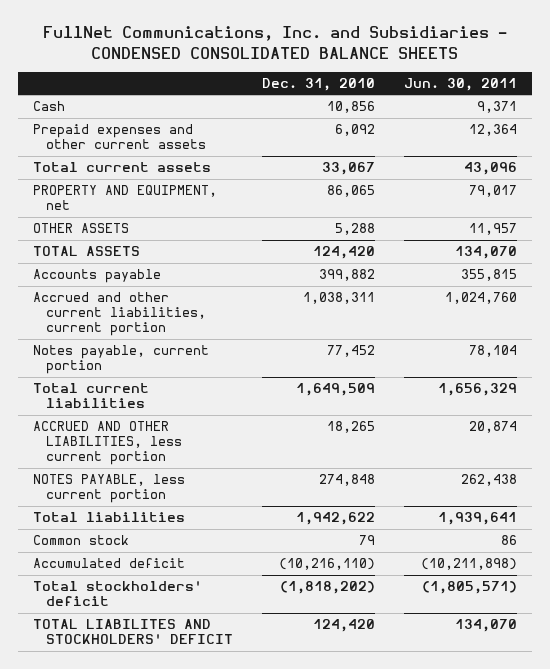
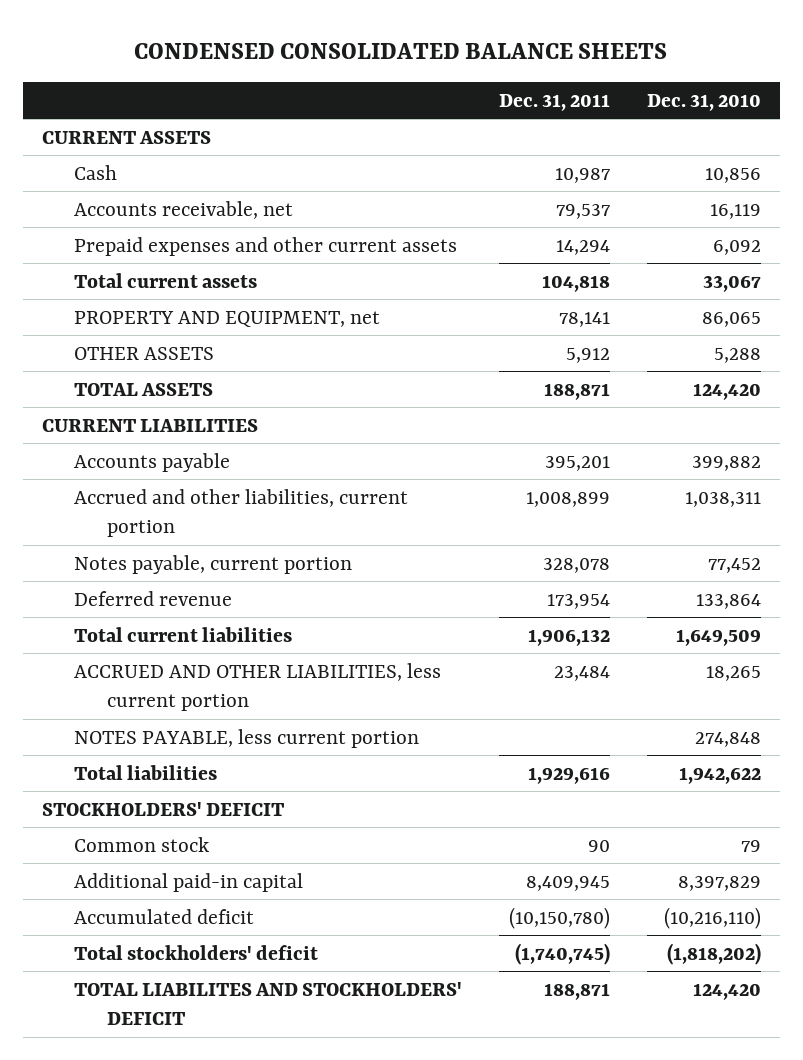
[42,26,507,59] FullNet Communications, Inc. and Subsidiaries - CONDENSED CONSOLIDATED BALANCE SHEETS -> [134,42,668,59] CONDENSED CONSOLIDATED BALANCE SHEETS
[404,77,518,91] Jun. 30, 2011 -> none
none -> [499,93,611,111] Dec. 31, 2011
none -> [41,130,211,144] CURRENT ASSETS
none -> [74,200,294,219] Accounts receivable, net
none -> [41,418,258,432] CURRENT LIABILITIES
[32,292,206,337] Accrued and other current liabilities, current portion -> [74,488,409,538] Accrued and other liabilities, current portion
none -> [74,590,233,606] Deferred revenue
none -> [41,801,285,816] STOCKHOLDERS' DEFICIT
none -> [74,872,304,892] Additional paid-in capital

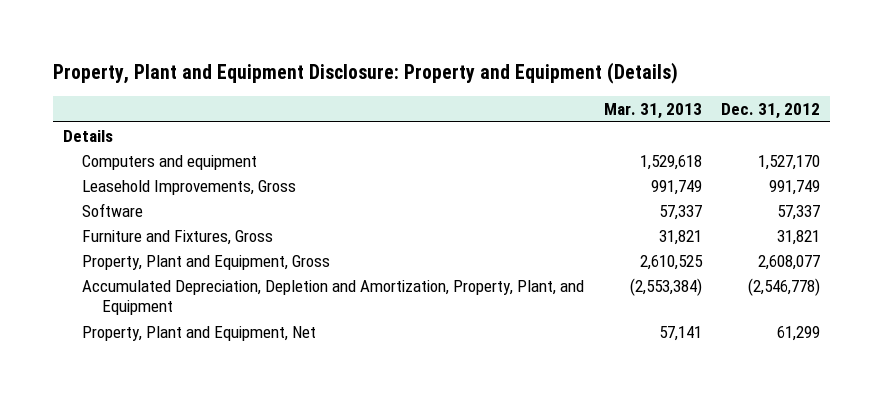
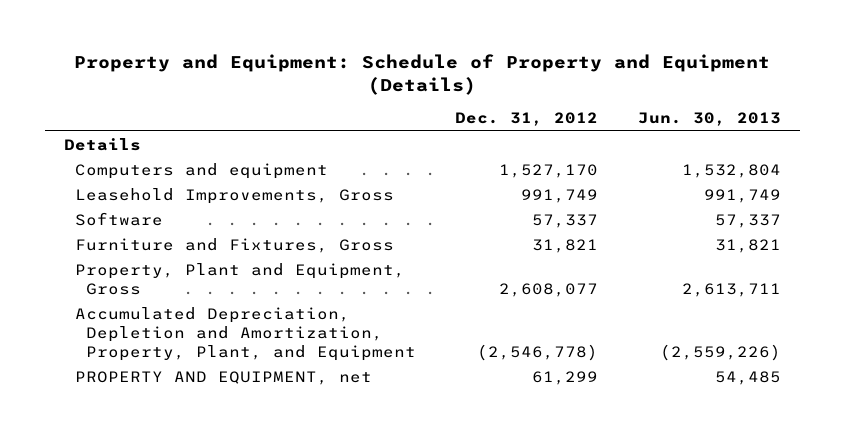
[53,62,679,85] Property, Plant and Equipment Disclosure: Property and Equipment (Details) -> [74,53,771,95] Property and Equipment: Schedule of Property and Equipment (Details)
[603,102,702,119] Mar. 31, 2013 -> none
none -> [637,112,781,127] Jun. 30, 2013
[82,325,317,341] Property, Plant and Equipment, Net -> [75,370,373,385] PROPERTY AND EQUIPMENT, net

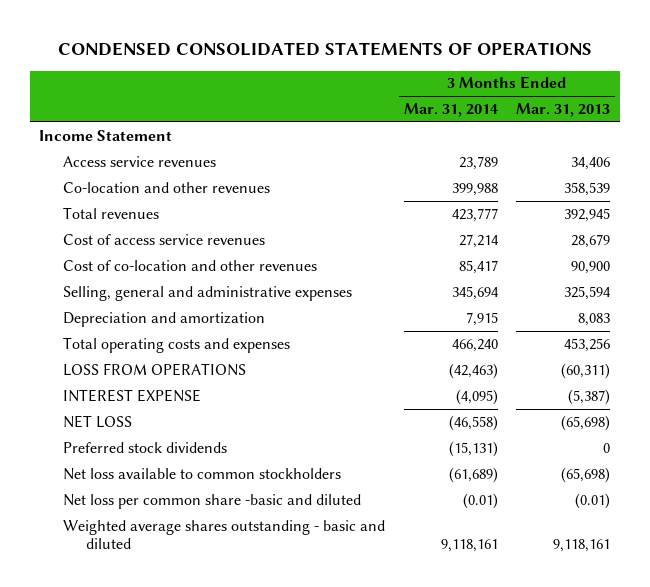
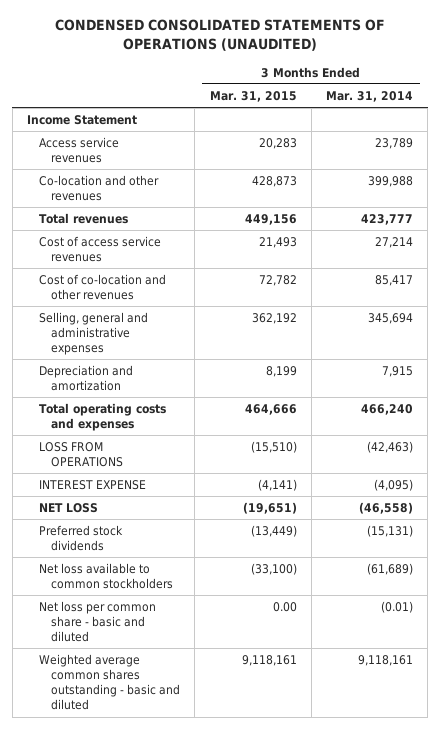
[57,41,592,56] CONDENSED CONSOLIDATED STATEMENTS OF OPERATIONS -> [54,19,385,51] CONDENSED CONSOLIDATED STATEMENTS OF OPERATIONS (UNAUDITED)
[516,103,611,118] Mar. 31, 2013 -> none
none -> [209,90,297,102] Mar. 31, 2015
[62,493,361,509] Net loss per common share -basic and diluted -> [38,600,156,643] Net loss per common share - basic and diluted
[62,519,385,550] Weighted average shares outstanding - basic and diluted -> [38,653,181,711] Weighted average common shares outstanding - basic and diluted

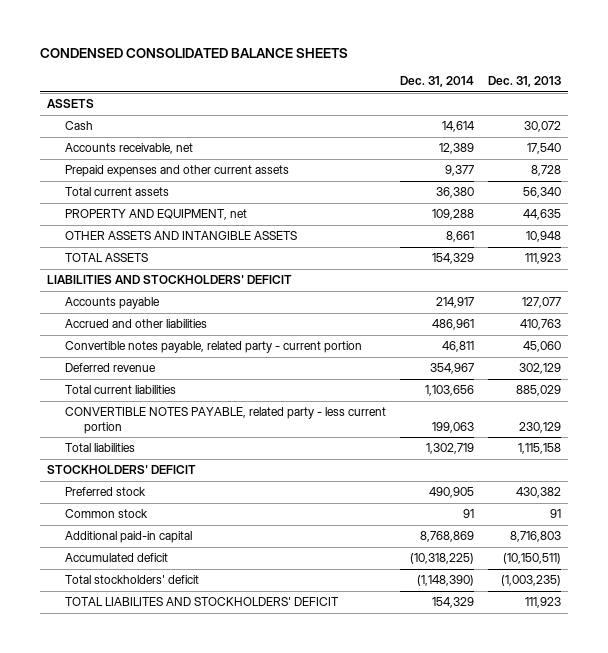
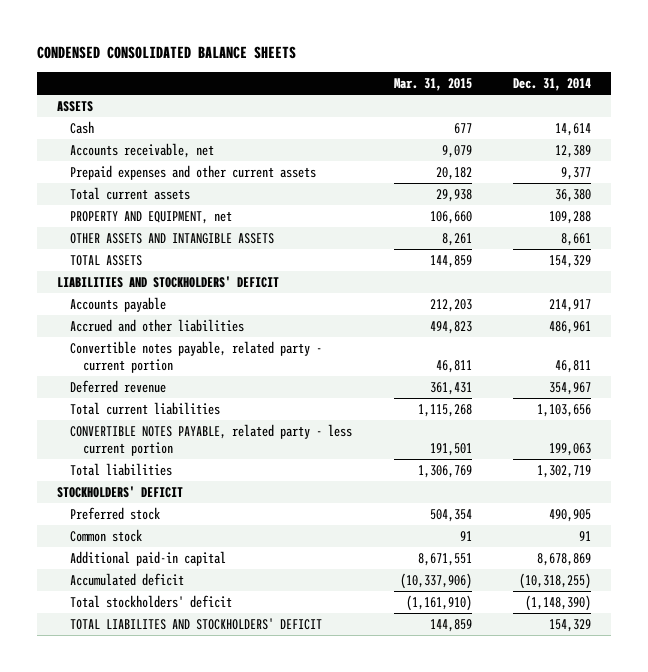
[487,76,561,88] Dec. 31, 2013 -> none
none -> [393,78,472,92] Mar. 31, 2015
[420,531,475,543] 8,768,869 -> [536,552,591,566] 8,678,869
[410,553,475,565] (10,318,225) -> [518,572,591,589] (10,318,255)

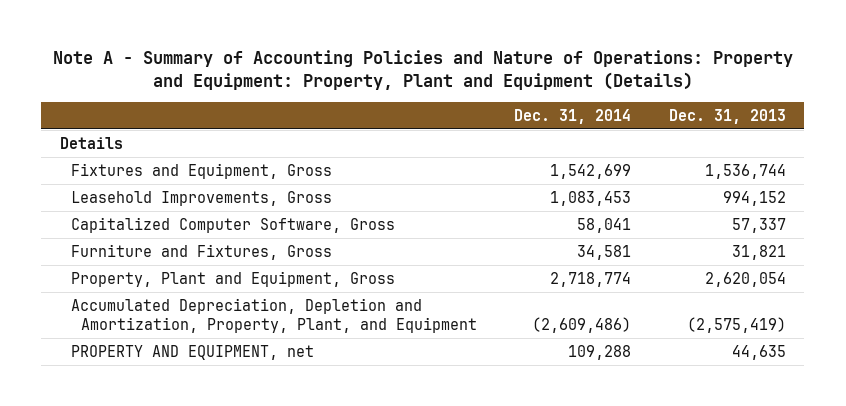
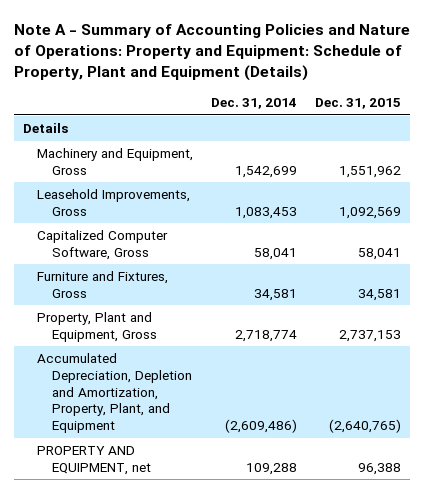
[52,50,793,91] Note A - Summary of Accounting Policies and Nature of Operations: Property and Equipment: Property, Plant and Equipment (Details) -> [13,23,410,81] Note A - Summary of Accounting Policies and Nature of Operations: Property and Equipment: Schedule of Property, Plant and Equipment (Details)
[668,108,786,124] Dec. 31, 2013 -> none
none -> [315,98,402,110] Dec. 31, 2015
[70,162,332,179] Fixtures and Equipment, Gross -> [37,148,194,175] Machinery and Equipment, Gross

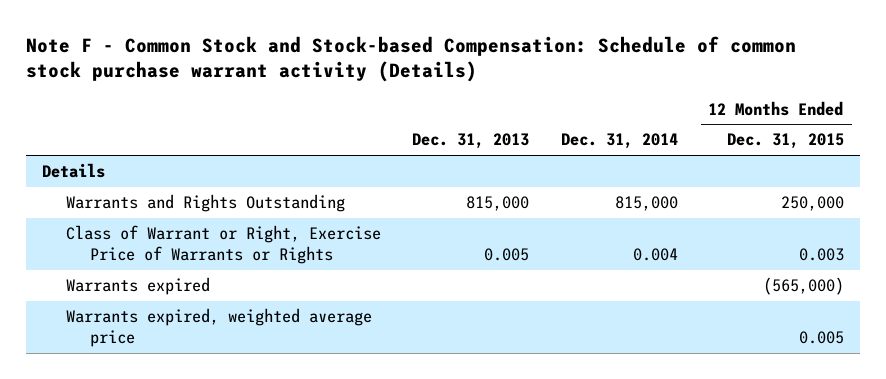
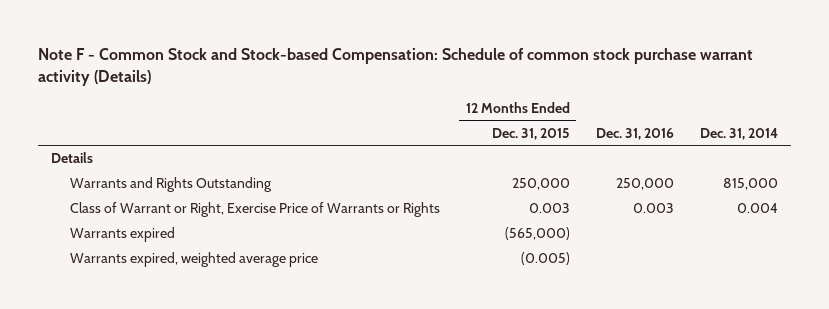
[412,133,530,150] Dec. 31, 2013 -> none
none -> [595,127,674,140] Dec. 31, 2016
[798,331,844,345] 0.005 -> [520,252,570,266] (0.005)

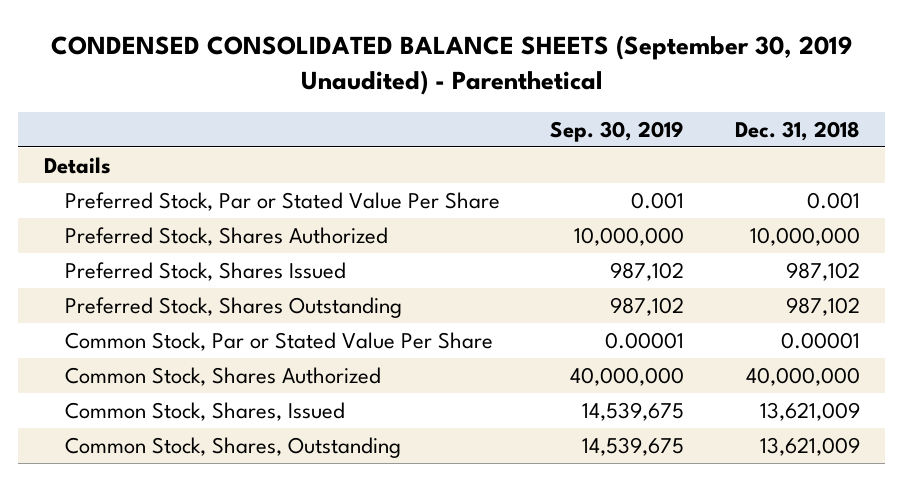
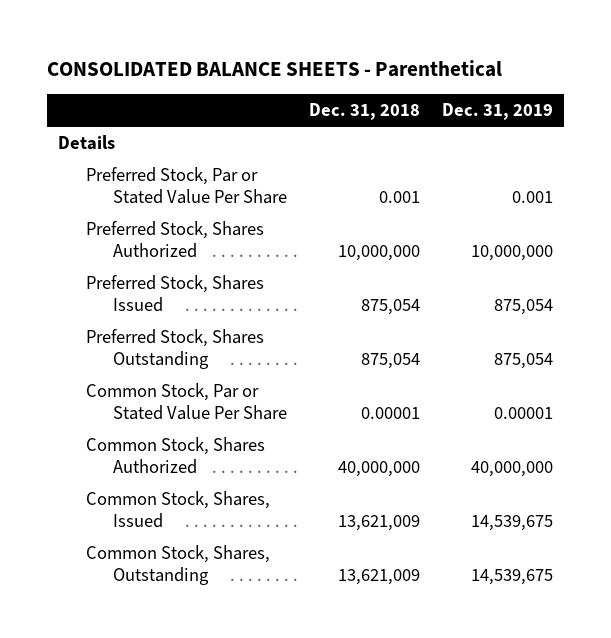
[50,34,853,95] CONDENSED CONSOLIDATED BALANCE SHEETS (September 30, 2019 Unaudited) - Parenthetical -> [47,59,503,77] CONSOLIDATED BALANCE SHEETS - Parenthetical
[550,120,685,142] Sep. 30, 2019 -> none
none -> [441,103,553,121] Dec. 31, 2019
[786,262,861,282] 987,102 -> [360,299,420,316] 875,054
[786,297,861,317] 987,102 -> [360,353,420,370] 875,054

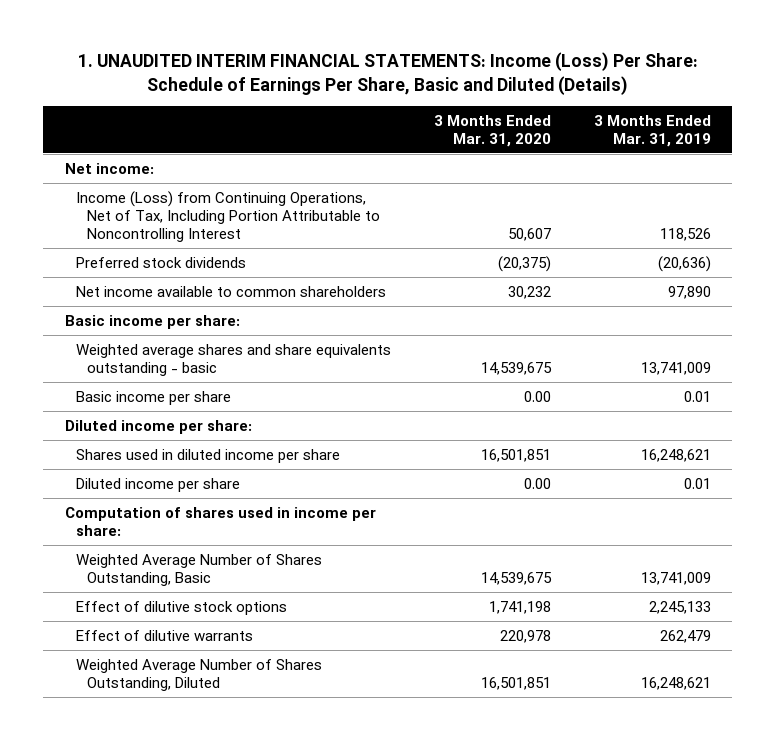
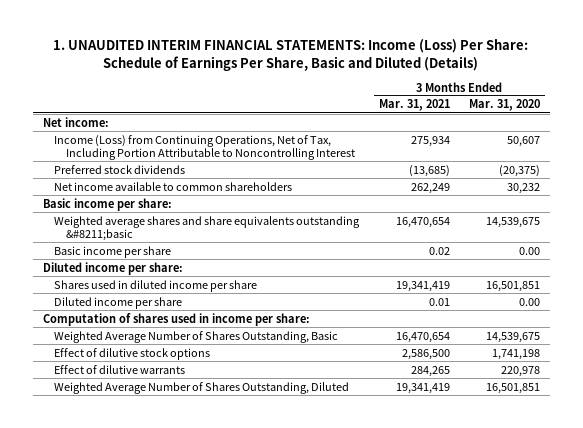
[593,114,711,147] 3 Months Ended Mar. 31, 2019 -> none
none -> [378,99,450,112] Mar. 31, 2021
[75,343,391,376] Weighted average shares and share equivalents outstanding - basic -> [54,215,361,242] Weighted average shares and share equivalents outstanding &#8211;basic

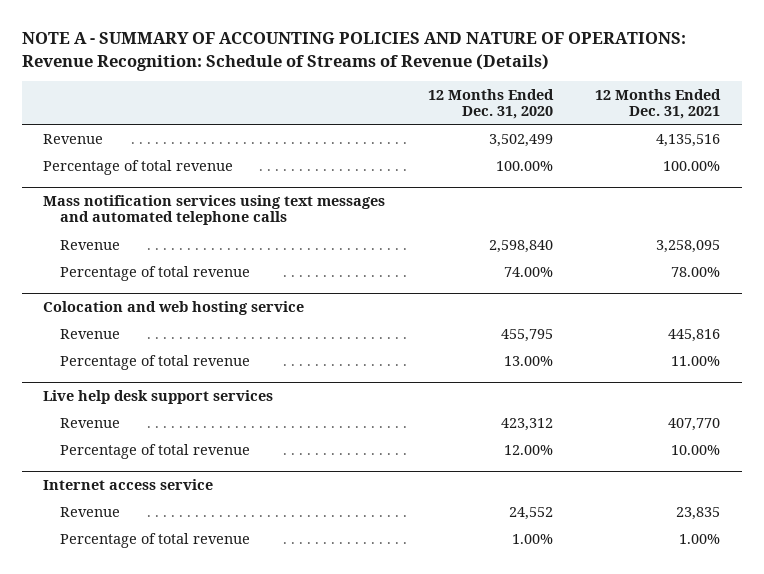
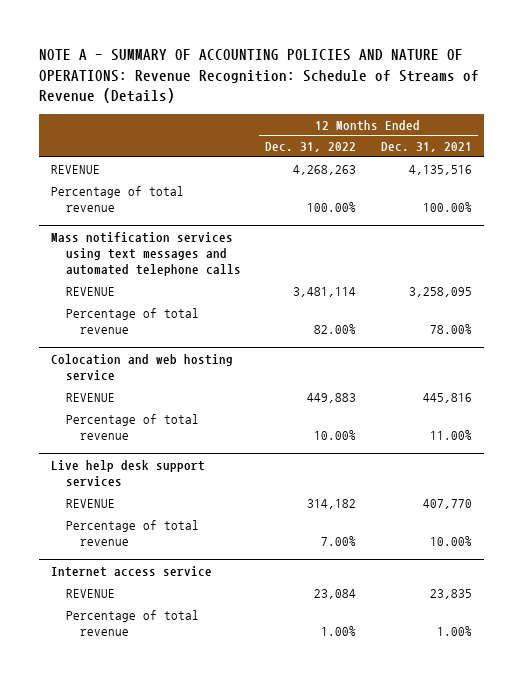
[427,88,554,120] 12 Months Ended Dec. 31, 2020 -> none
none -> [265,142,357,153] Dec. 31, 2022
[43,133,104,144] Revenue -> [51,165,101,175] REVENUE
[59,239,120,250] Revenue -> [65,287,115,297] REVENUE
[59,328,120,339] Revenue -> [65,393,115,403] REVENUE
[59,417,120,428] Revenue -> [65,499,115,509] REVENUE
[59,506,120,517] Revenue -> [65,589,115,599] REVENUE

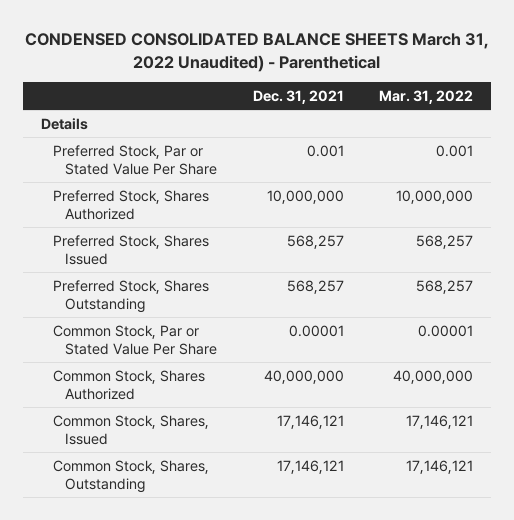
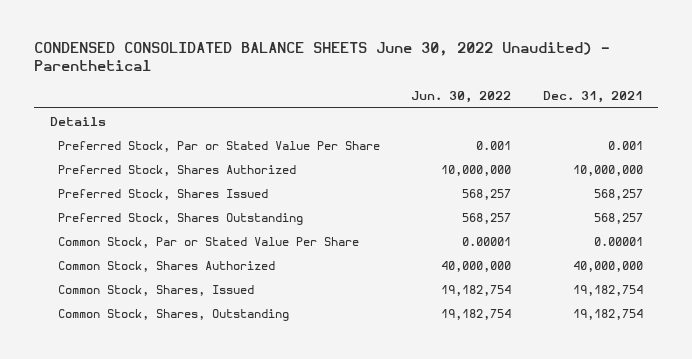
[24,33,489,72] CONDENSED CONSOLIDATED BALANCE SHEETS March 31, 2022 Unaudited) - Parenthetical -> [33,41,610,72] CONDENSED CONSOLIDATED BALANCE SHEETS June 30, 2022 Unaudited) - Parenthetical
[379,89,474,104] Mar. 31, 2022 -> none
none -> [411,91,512,104] Jun. 30, 2022
[276,414,344,429] 17,146,121 -> [572,284,643,296] 19,182,754
[276,459,344,474] 17,146,121 -> [572,308,643,320] 19,182,754

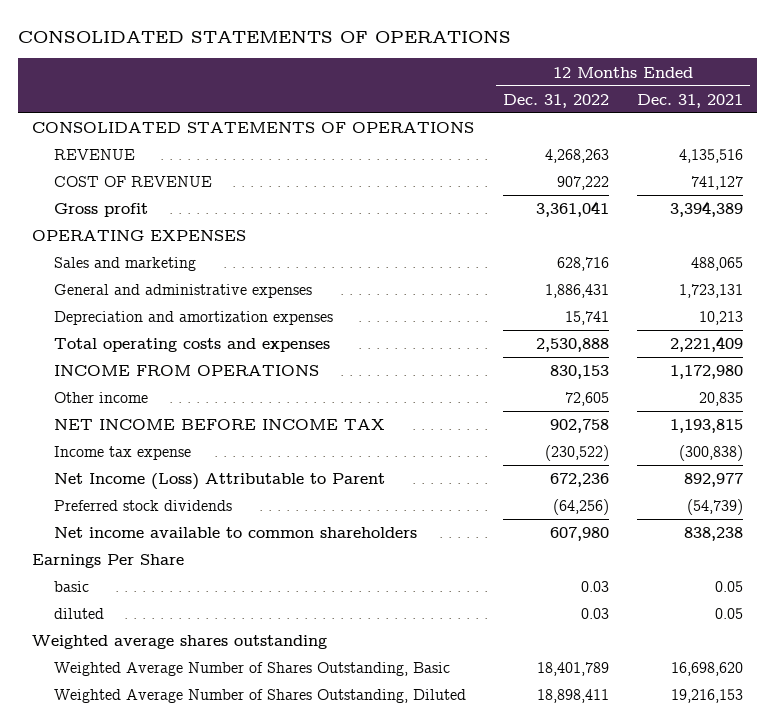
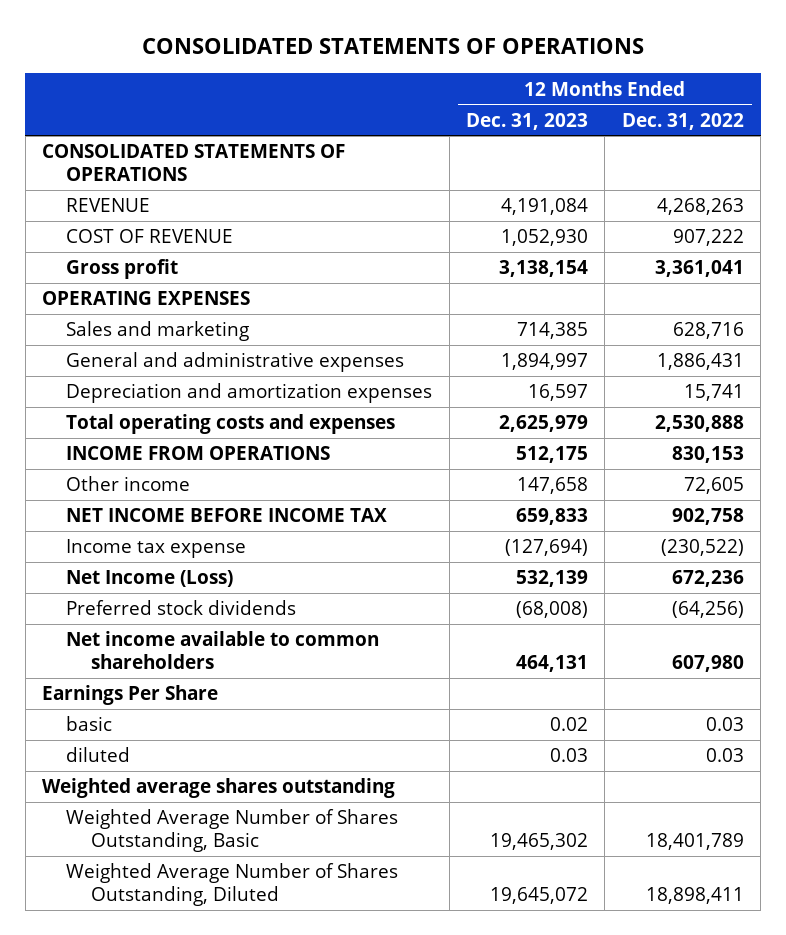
[637,93,744,108] Dec. 31, 2021 -> none
none -> [466,112,589,130] Dec. 31, 2023
[54,473,386,491] Net Income (Loss) Attributable to Parent -> [66,570,234,588] Net Income (Loss)

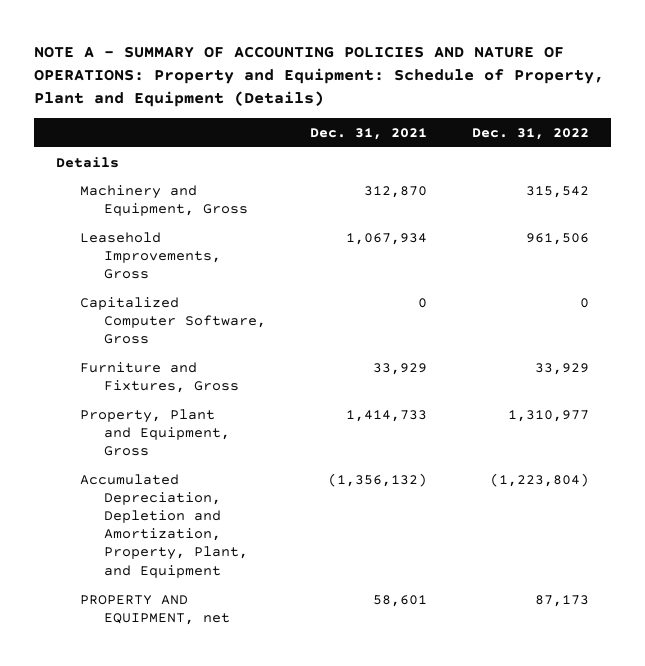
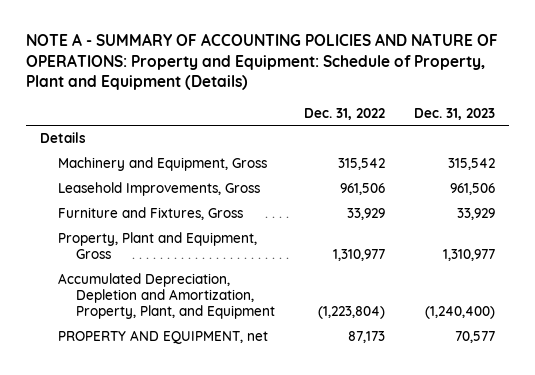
[310,127,428,140] Dec. 31, 2021 -> none
none -> [413,107,495,120] Dec. 31, 2023
[80,296,266,345] Capitalized Computer Software, Gross -> none

